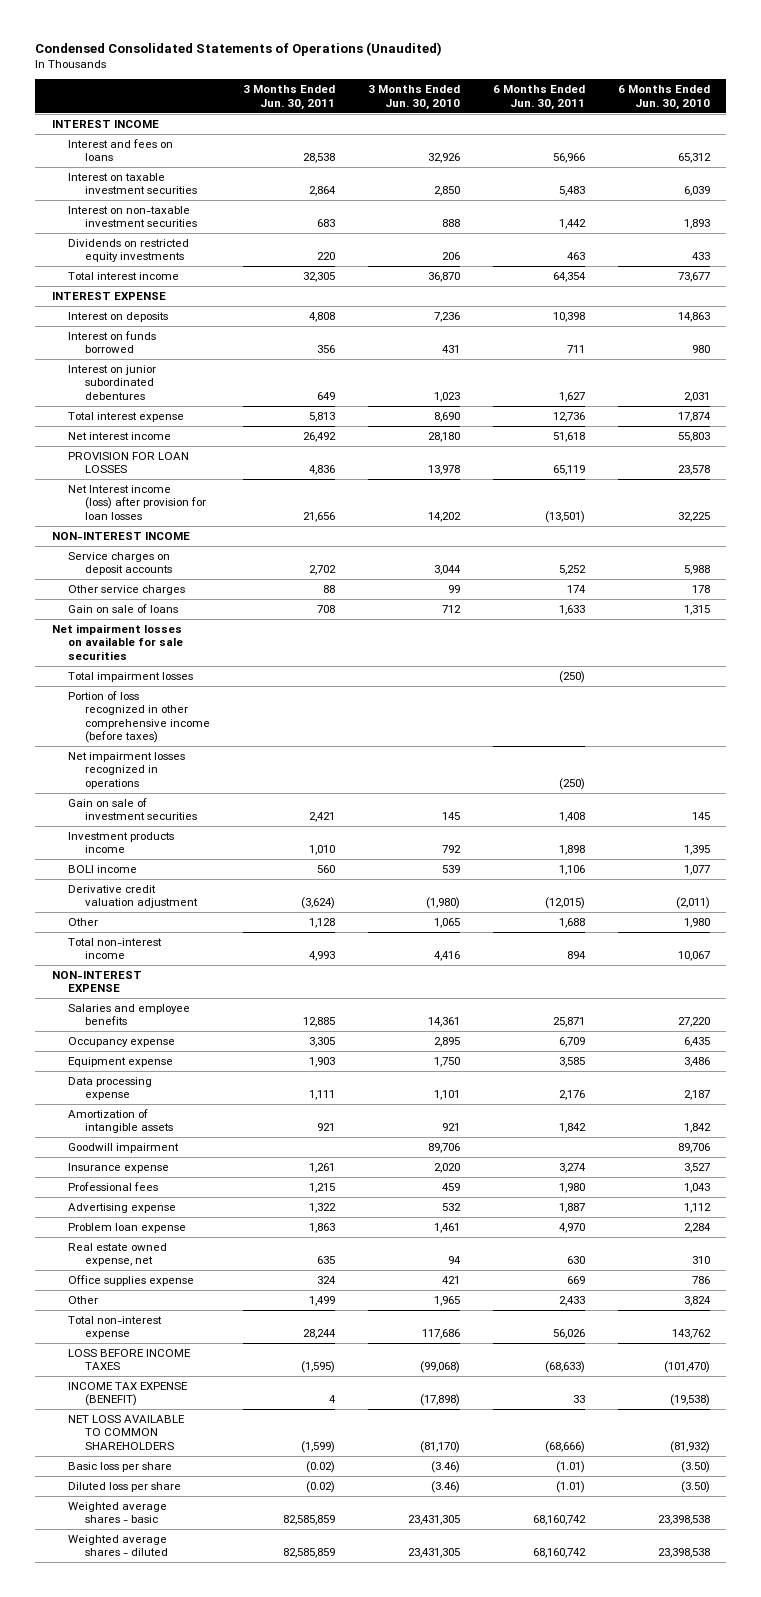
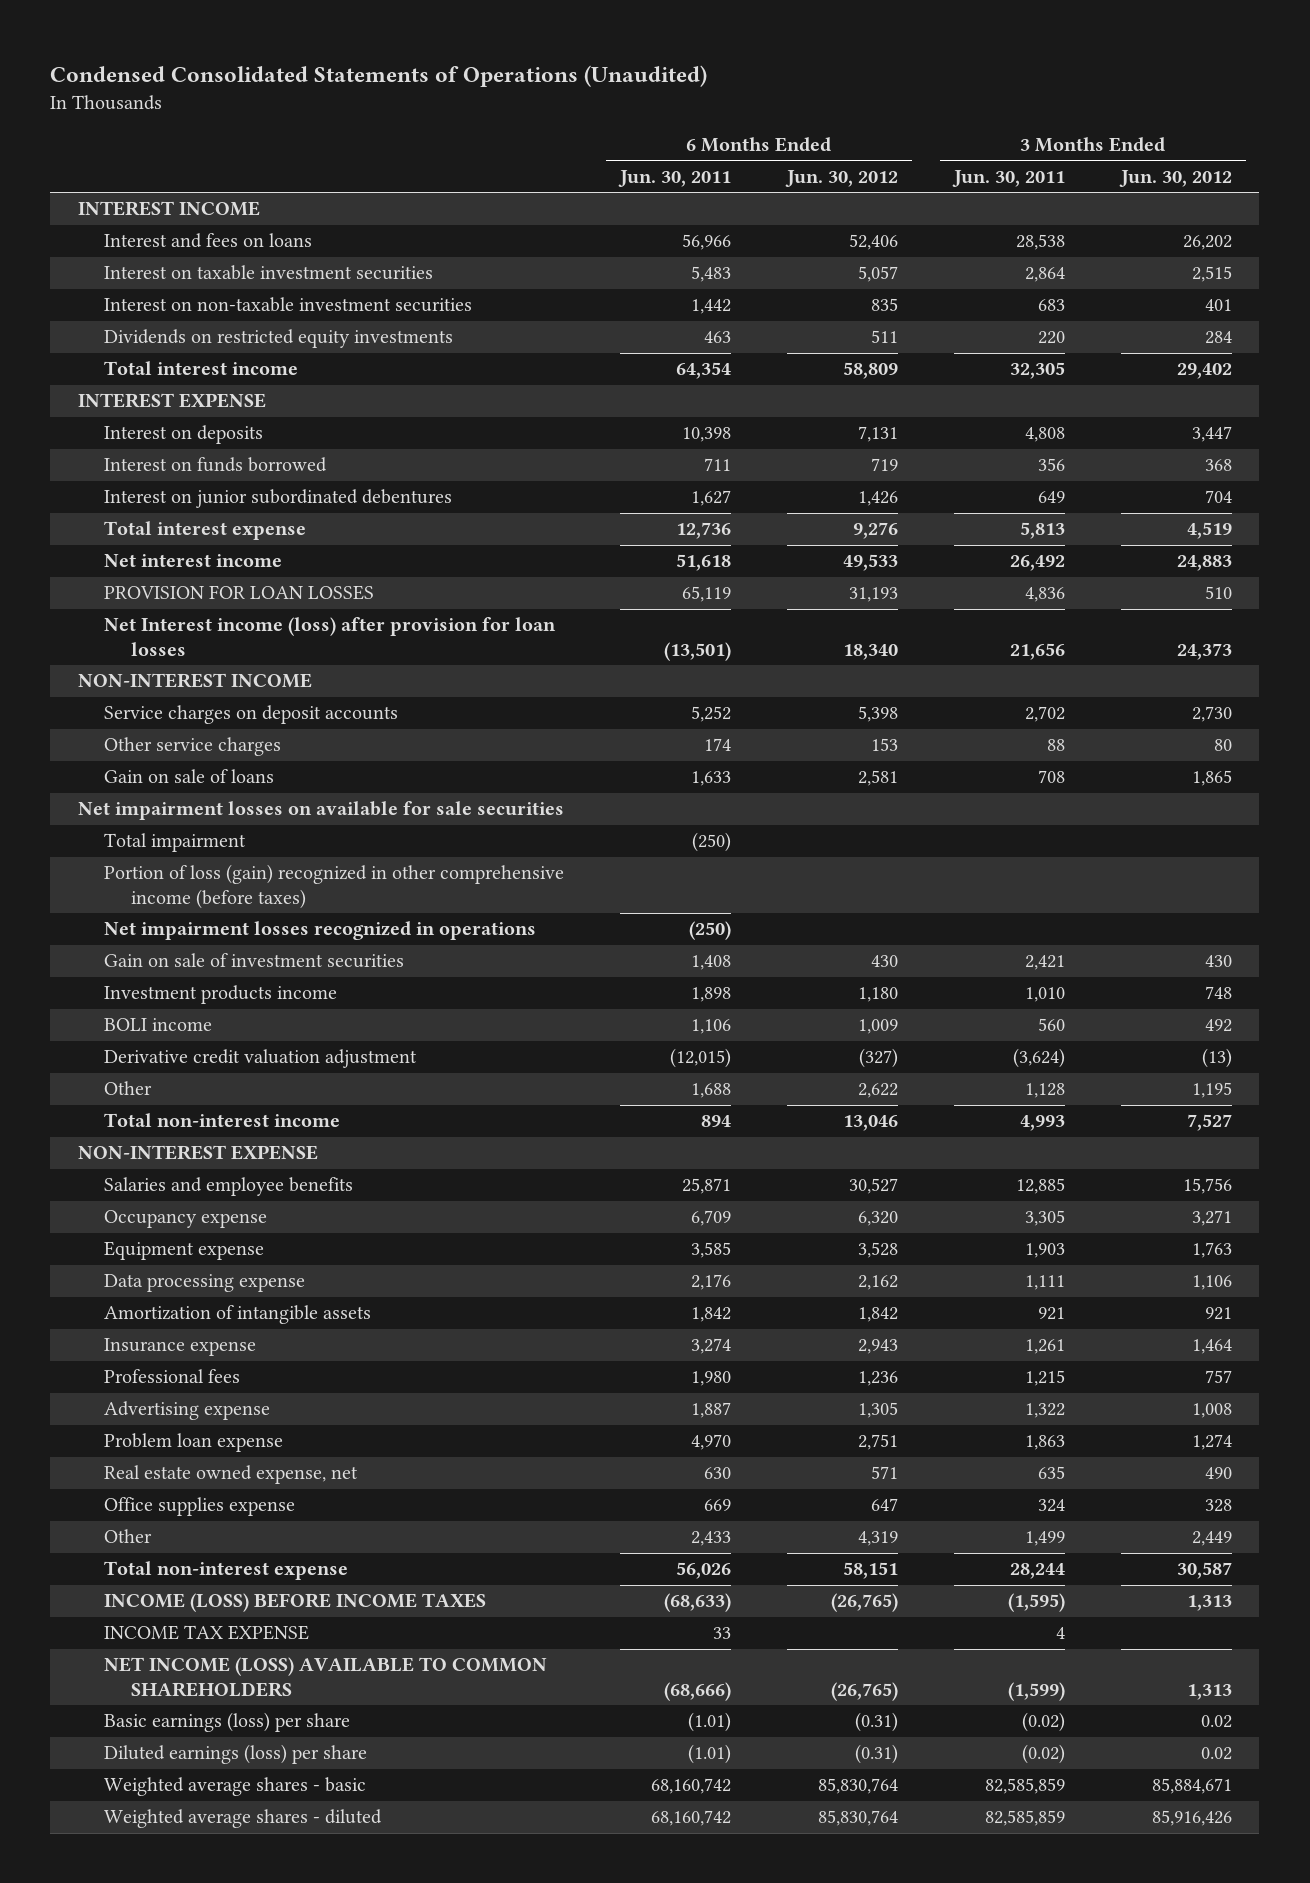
[367,85,460,110] 3 Months Ended Jun. 30, 2010 -> none
[617,85,710,110] 6 Months Ended Jun. 30, 2010 -> none
none -> [785,170,899,188] Jun. 30, 2012
none -> [1118,170,1232,188] Jun. 30, 2012
[68,671,194,682] Total impairment losses -> [104,833,247,853] Total impairment
[68,690,210,743] Portion of loss recognized in other comprehensive income (before taxes) -> [104,864,565,910] Portion of loss (gain) recognized in other comprehensive income (before taxes)
[68,1142,180,1153] Goodwill impairment -> none
[68,1348,192,1371] LOSS BEFORE INCOME TAXES -> [104,1593,487,1613] INCOME (LOSS) BEFORE INCOME TAXES
[68,1381,189,1407] INCOME TAX EXPENSE (BENEFIT) -> [104,1625,310,1641] INCOME TAX EXPENSE
[68,1414,186,1450] NET LOSS AVAILABLE TO COMMON SHAREHOLDERS -> [104,1657,548,1698] NET INCOME (LOSS) AVAILABLE TO COMMON SHAREHOLDERS
[68,1461,173,1472] Basic loss per share -> [104,1712,351,1733] Basic earnings (loss) per share
[68,1481,182,1492] Diluted loss per share -> [104,1744,368,1765] Diluted earnings (loss) per share

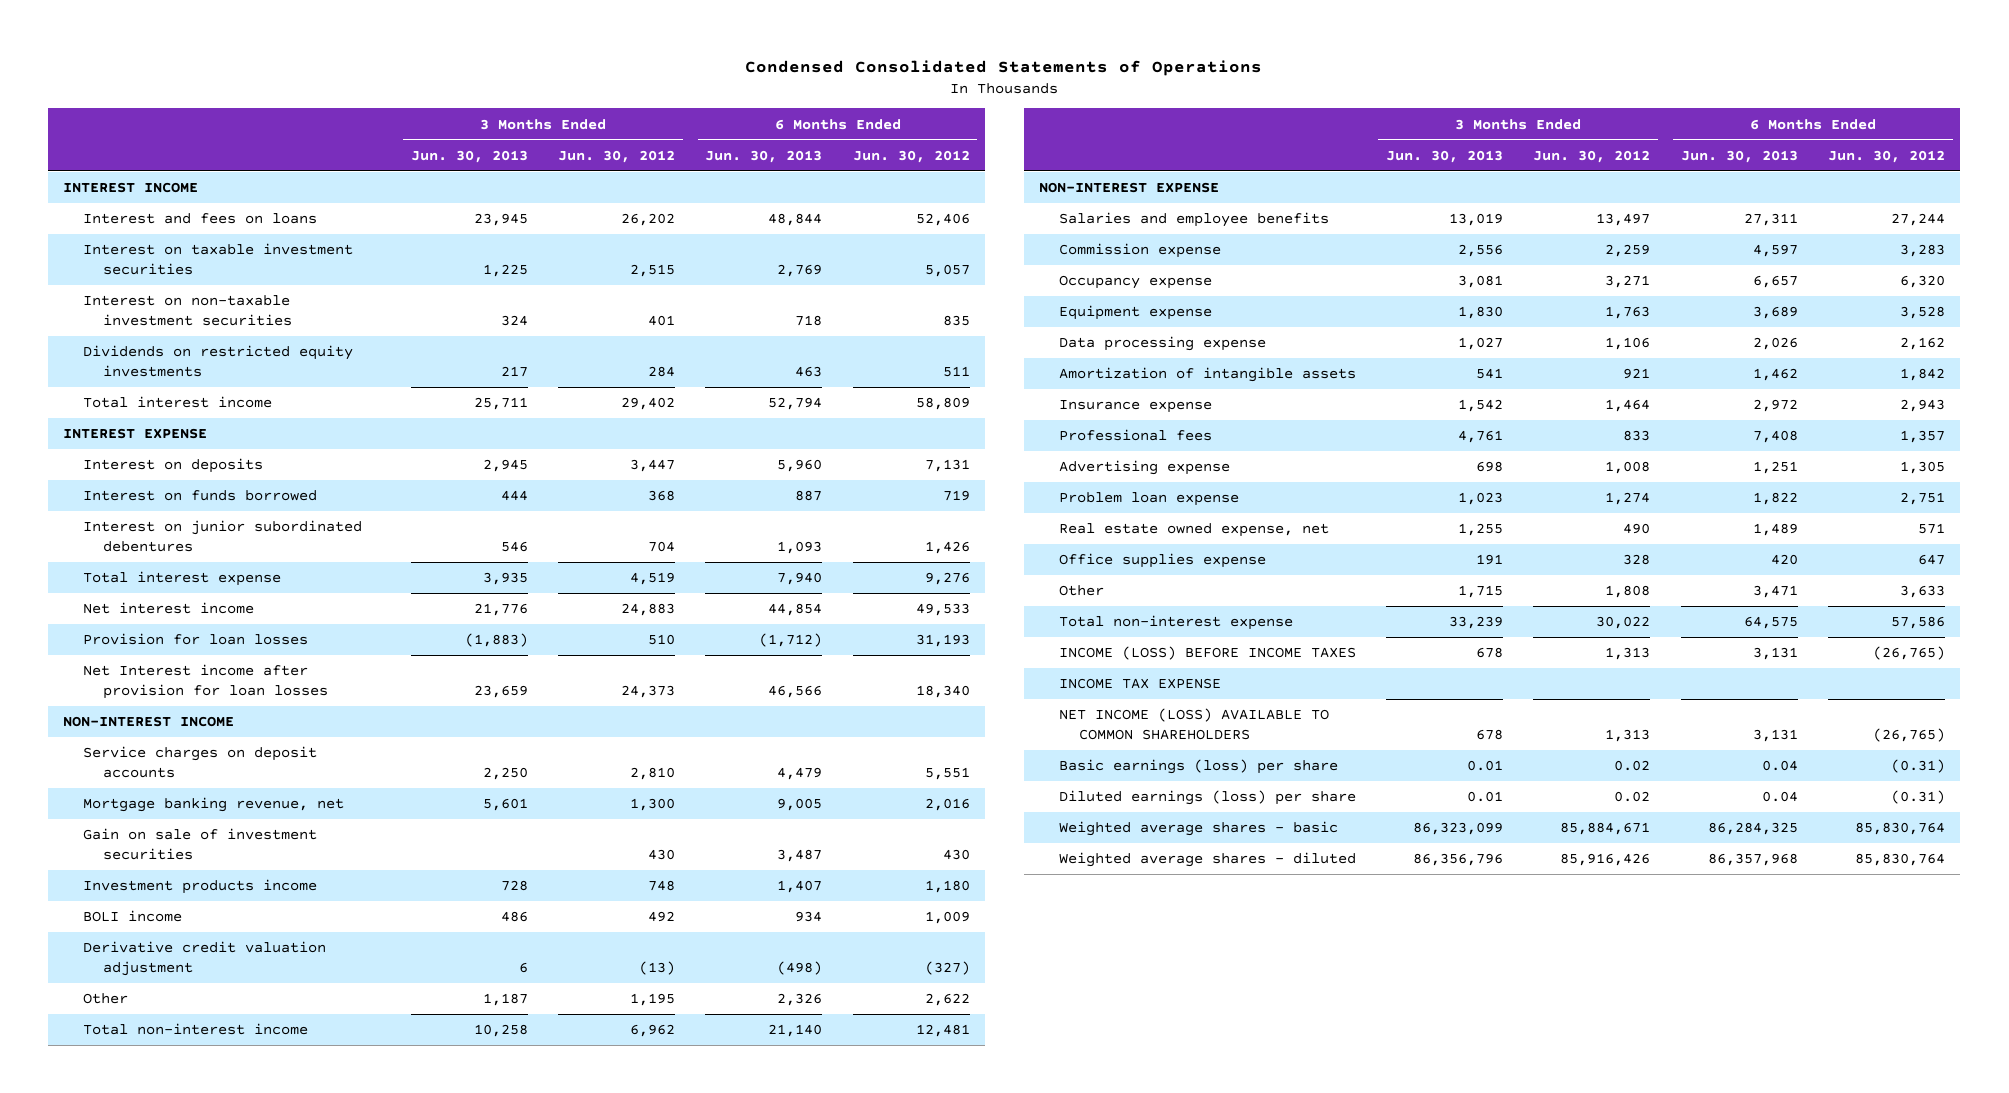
[50,64,708,87] Condensed Consolidated Statements of Operations (Unaudited) -> [745,60,1263,77] Condensed Consolidated Statements of Operations
[618,170,732,188] Jun. 30, 2011 -> none
[951,170,1065,188] Jun. 30, 2011 -> none
none -> [410,149,528,163] Jun. 30, 2013
none -> [705,149,823,163] Jun. 30, 2013
[104,585,375,601] PROVISION FOR LOAN LOSSES -> [83,633,309,646] Provision for loan losses
[104,617,557,657] Net Interest income (loss) after provision for loan losses -> [83,664,329,699] Net Interest income after provision for loan losses
[104,737,282,757] Other service charges -> none
[104,769,275,784] Gain on sale of loans -> none
[78,801,565,821] Net impairment losses on available for sale securities -> none
[104,833,247,853] Total impairment -> none
[104,864,565,910] Portion of loss (gain) recognized in other comprehensive income (before taxes) -> none
[104,921,537,941] Net impairment losses recognized in operations -> none
[858,706,899,723] 5,398 -> [924,766,970,780] 5,551
[1191,706,1232,723] 2,730 -> [630,766,676,780] 2,810
none -> [83,797,345,813] Mortgage banking revenue, net
[843,1115,899,1132] 13,046 -> [915,1024,970,1038] 12,481
[1186,1114,1232,1132] 7,527 -> [630,1024,676,1038] 6,962
[849,1178,899,1195] 30,527 -> [1891,213,1946,227] 27,244
[1182,1178,1232,1195] 15,756 -> [1596,213,1651,227] 13,497
none -> [1058,243,1221,259] Commission expense
[858,1371,899,1387] 1,236 -> [1900,430,1946,444] 1,357
[1204,1370,1232,1384] 757 -> [1623,430,1651,442] 833
[858,1531,899,1547] 4,319 -> [1900,585,1946,599] 3,633
[1191,1531,1232,1547] 2,449 -> [1605,585,1651,599] 1,808
[843,1562,899,1580] 58,151 -> [1891,616,1946,630] 57,586
[1176,1562,1232,1580] 30,587 -> [1596,616,1651,630] 30,022

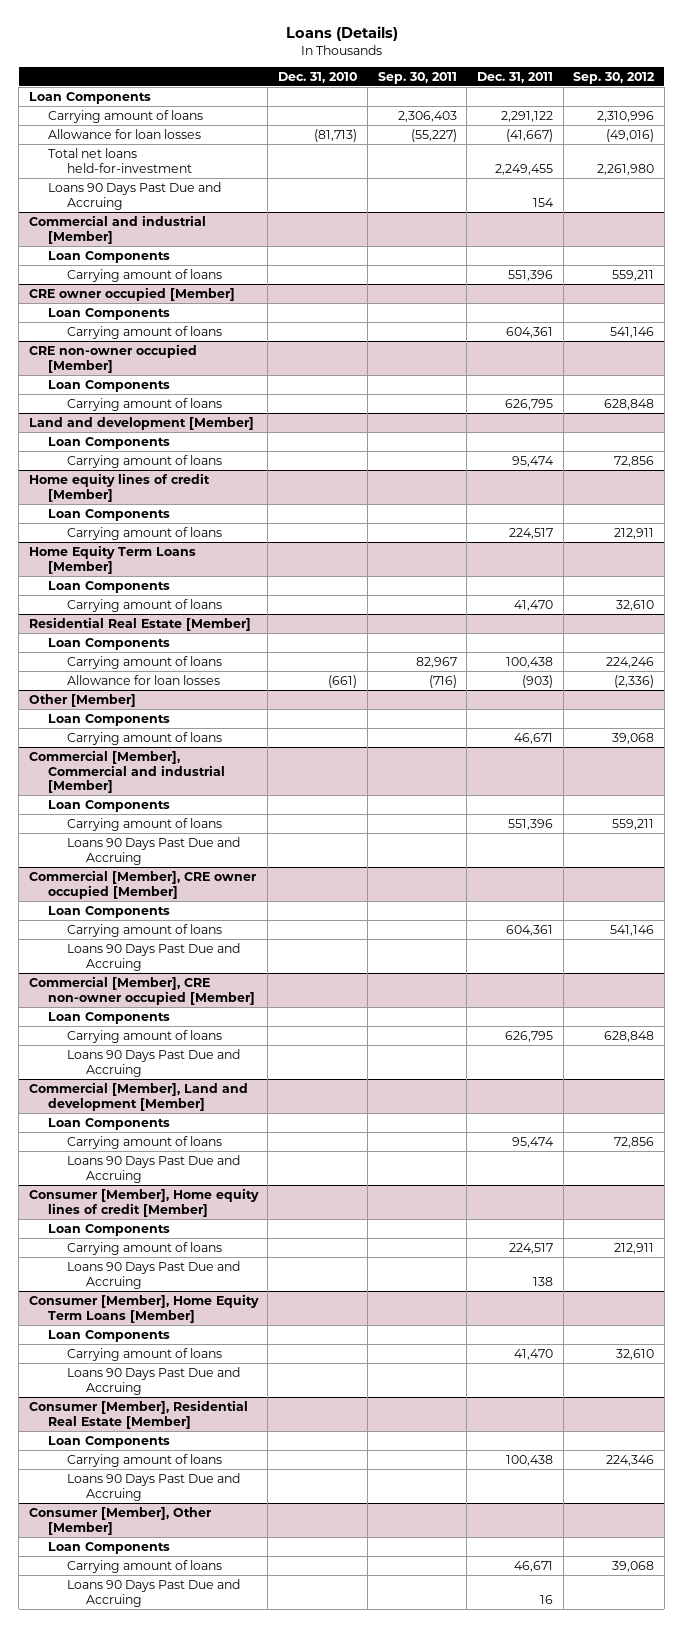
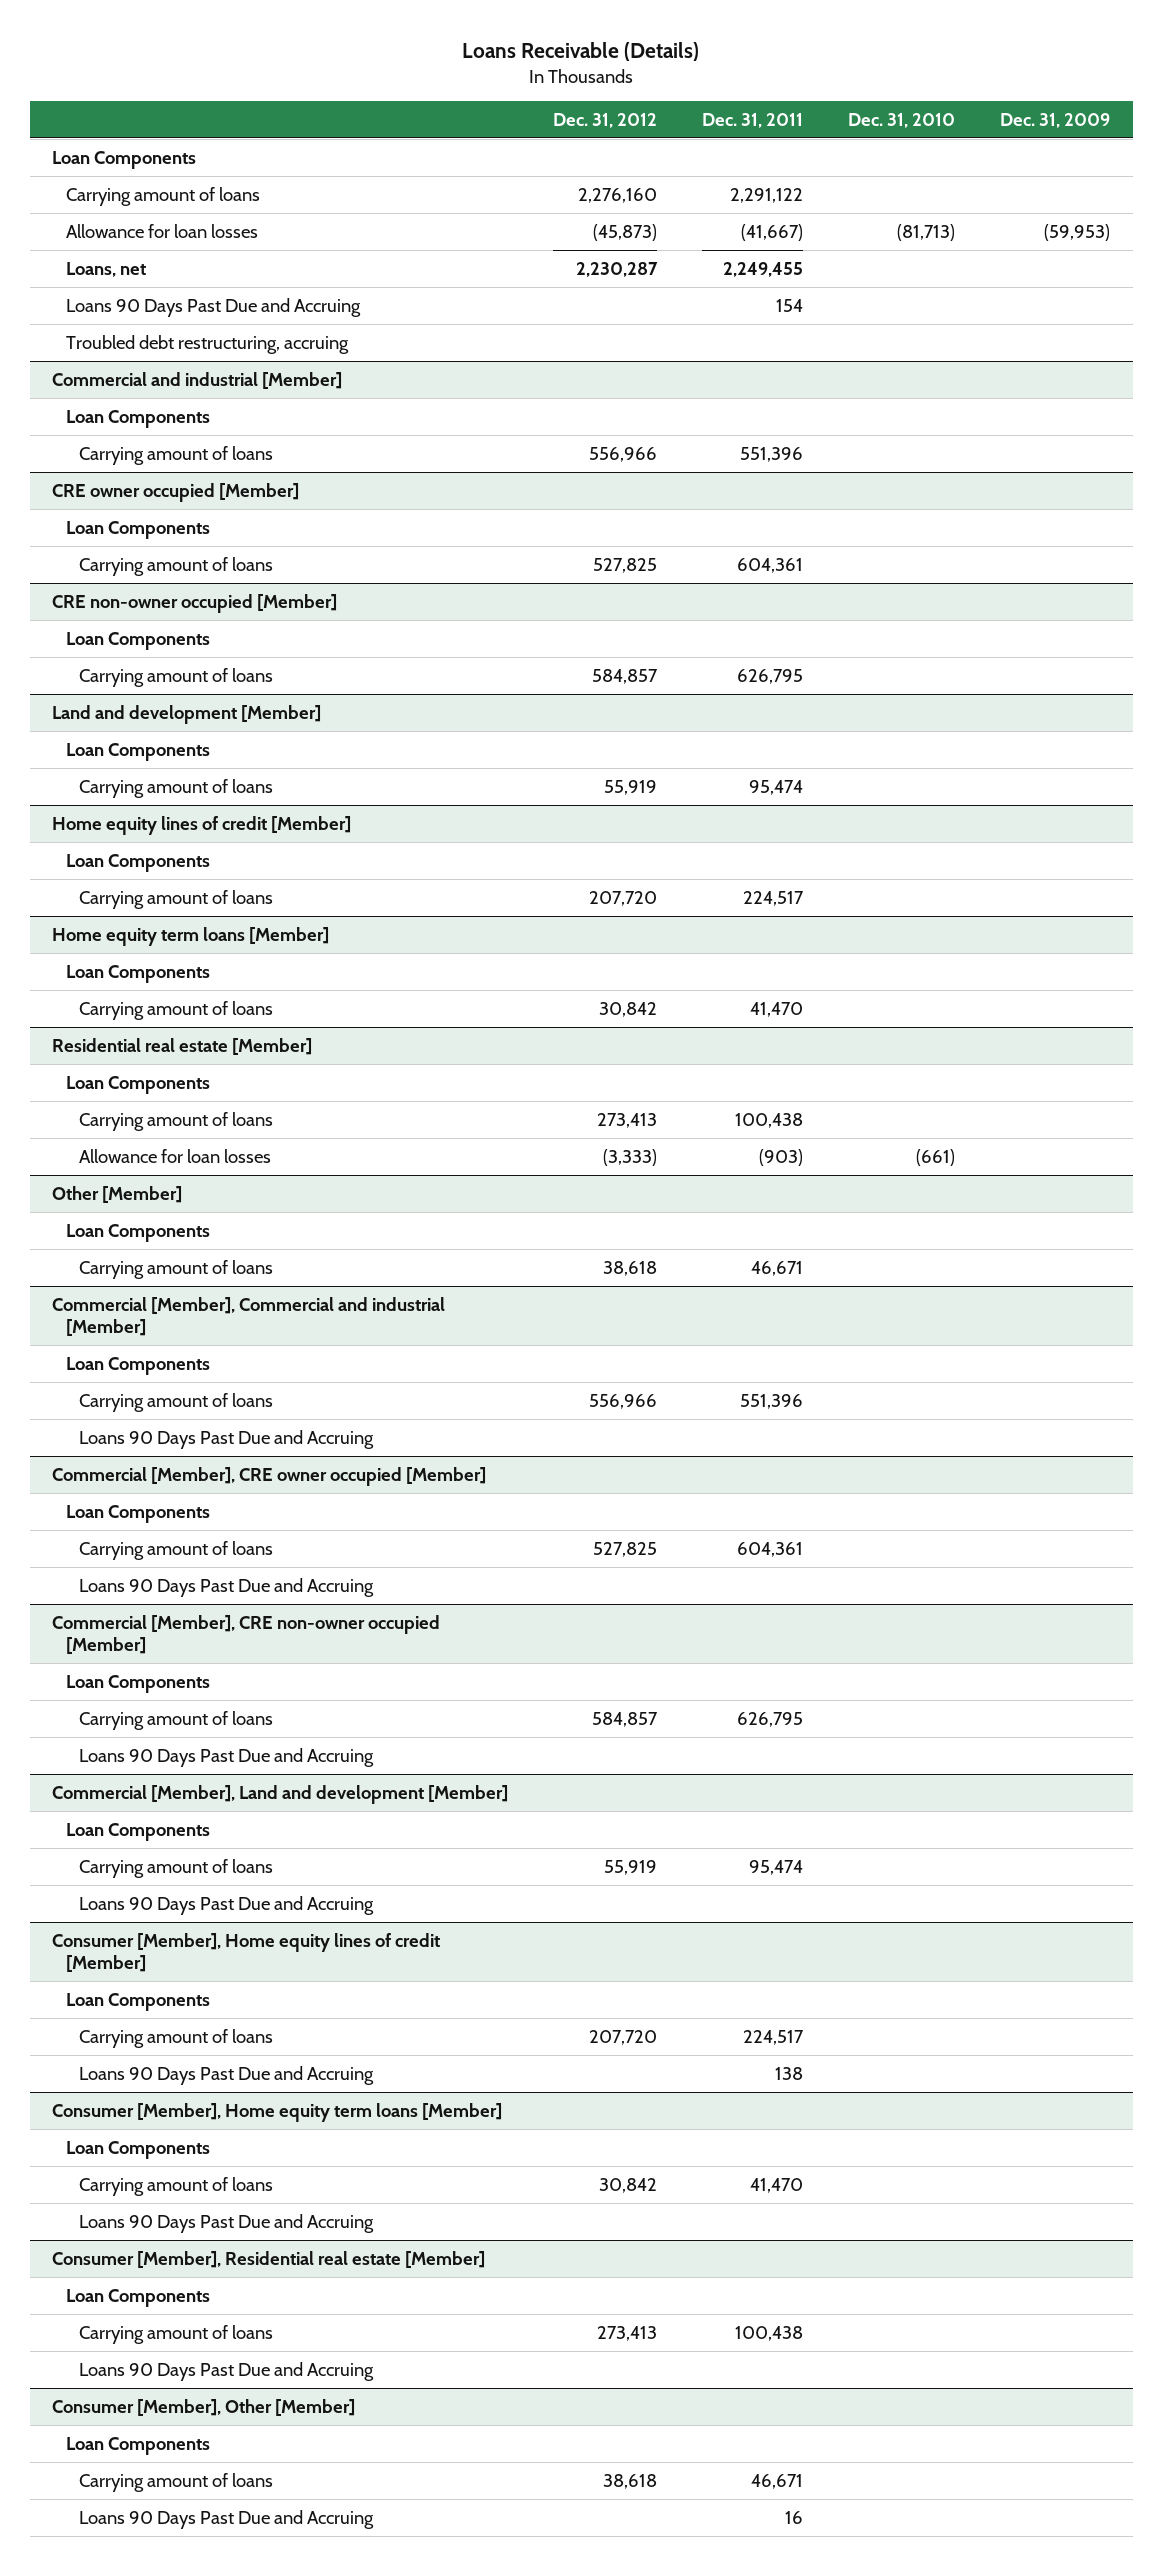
[285,25,398,41] Loans (Details) -> [462,42,700,62] Loans Receivable (Details)
[377,71,457,84] Sep. 30, 2011 -> none
[573,71,656,84] Sep. 30, 2012 -> none
none -> [553,112,658,128] Dec. 31, 2012
none -> [1000,112,1111,128] Dec. 31, 2009
[47,147,193,173] Total net loans held-for-investment -> [65,261,146,277] Loans, net
none -> [65,334,349,354] Troubled debt restructuring, accruing
[28,544,196,574] Home Equity Term Loans [Member] -> [52,926,330,946] Home equity term loans [Member]
[28,616,251,631] Residential Real Estate [Member] -> [52,1037,313,1055] Residential real estate [Member]
[28,1293,259,1323] Consumer [Member], Home Equity Term Loans [Member] -> [52,2102,503,2122] Consumer [Member], Home equity term loans [Member]
[28,1399,248,1429] Consumer [Member], Residential Real Estate [Member] -> [52,2250,486,2268] Consumer [Member], Residential real estate [Member]

